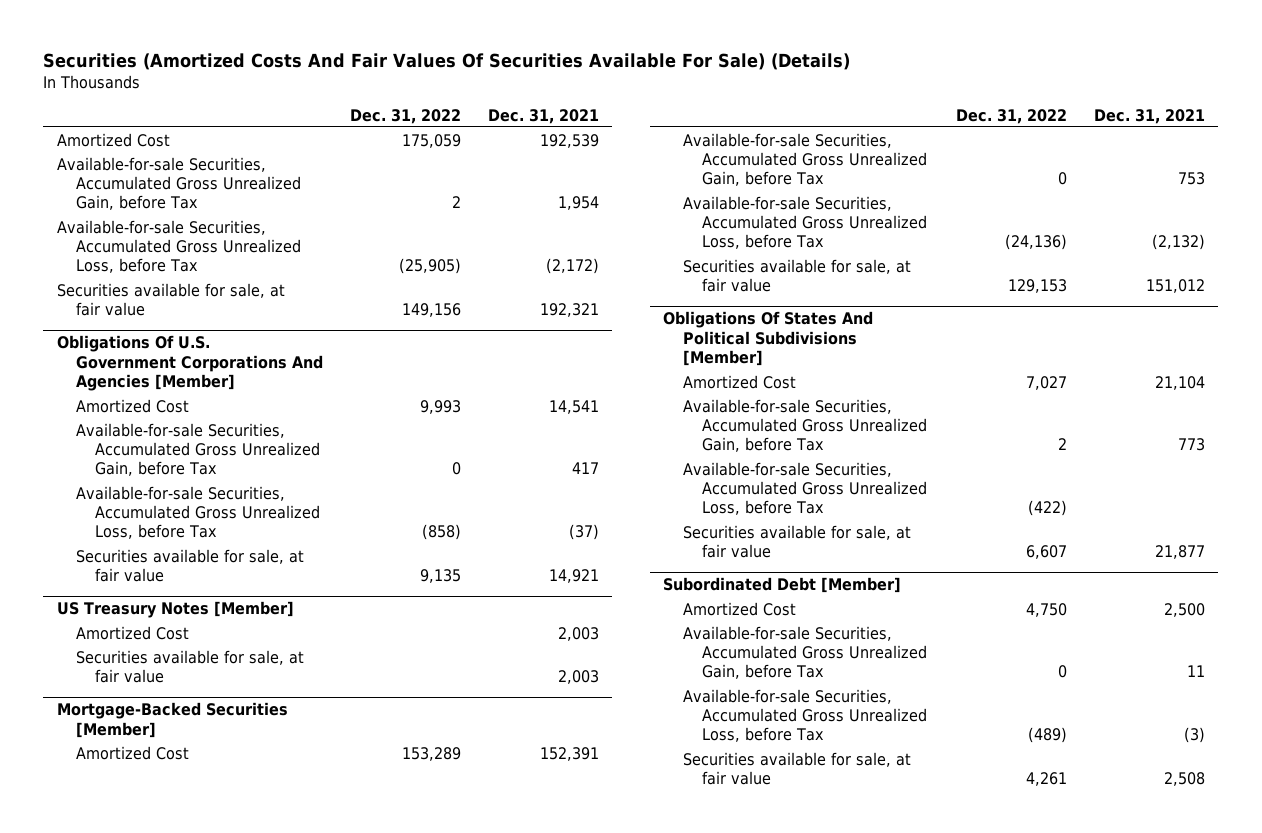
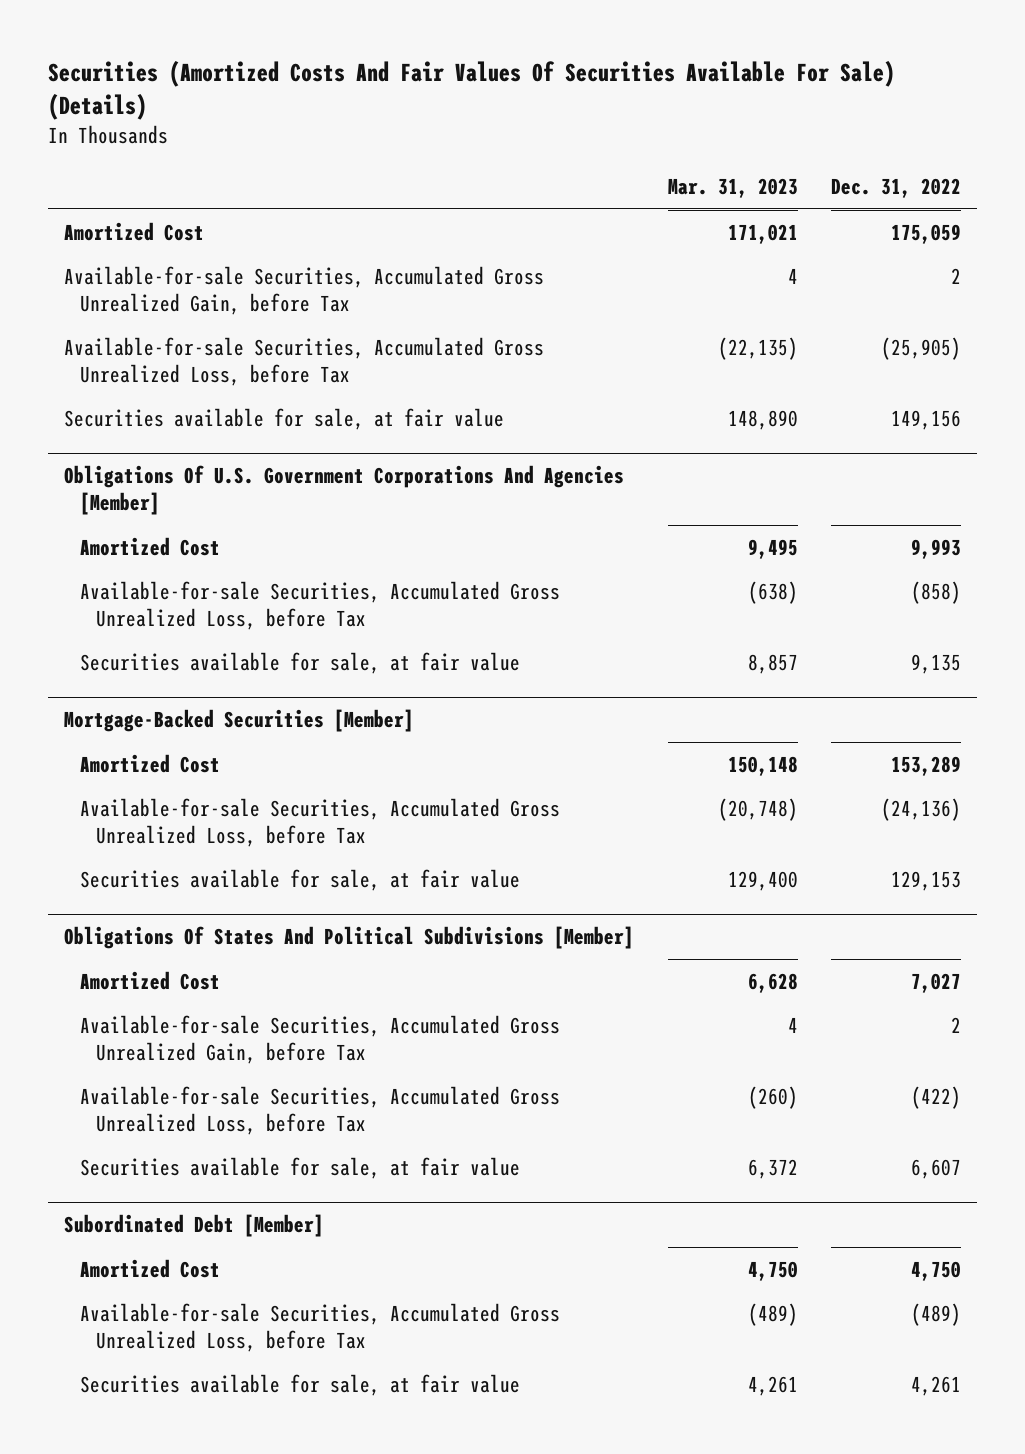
[487,108,599,124] Dec. 31, 2021 -> none
none -> [667,177,798,198] Mar. 31, 2023
[76,422,321,477] Available-for-sale Securities, Accumulated Gross Unrealized Gain, before Tax -> none
[56,601,294,619] US Treasury Notes [Member] -> none
[76,625,190,640] Amortized Cost -> none
[76,649,305,683] Securities available for sale, at fair value -> none
[682,132,927,187] Available-for-sale Securities, Accumulated Gross Unrealized Gain, before Tax -> none
[682,625,927,680] Available-for-sale Securities, Accumulated Gross Unrealized Gain, before Tax -> none

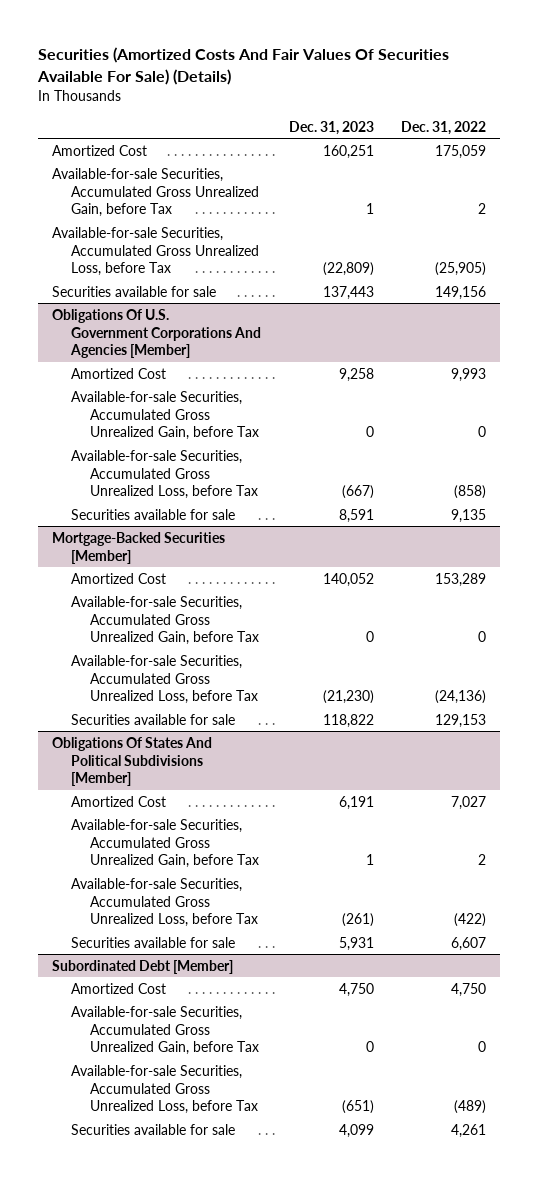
[667,177,798,198] Mar. 31, 2023 -> none
none -> [288,120,374,135] Dec. 31, 2023
[64,407,505,430] Securities available for sale, at fair value -> [51,285,216,297] Securities available for sale
none -> [71,390,260,441] Available-for-sale Securities, Accumulated Gross Unrealized Gain, before Tax
[80,651,521,674] Securities available for sale, at fair value -> [71,508,236,520] Securities available for sale
none -> [71,595,260,646] Available-for-sale Securities, Accumulated Gross Unrealized Gain, before Tax
[80,868,521,891] Securities available for sale, at fair value -> [71,713,236,725] Securities available for sale
[80,1156,521,1179] Securities available for sale, at fair value -> [71,936,236,948] Securities available for sale
none -> [71,1005,260,1056] Available-for-sale Securities, Accumulated Gross Unrealized Gain, before Tax
[80,1373,521,1396] Securities available for sale, at fair value -> [71,1123,236,1135] Securities available for sale

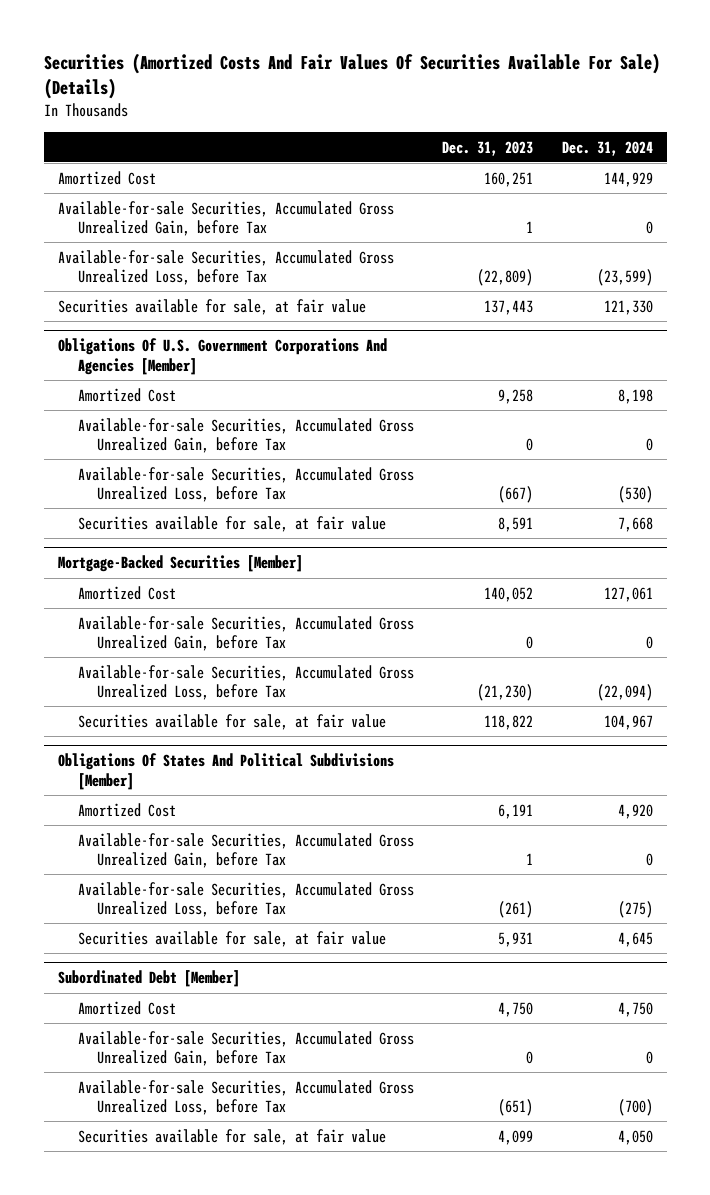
[400,120,486,135] Dec. 31, 2022 -> none
none -> [561,140,653,156] Dec. 31, 2024
[51,285,216,297] Securities available for sale -> [57,298,366,315] Securities available for sale, at fair value
[71,508,236,520] Securities available for sale -> [77,515,386,532] Securities available for sale, at fair value
[71,713,236,725] Securities available for sale -> [77,713,386,730] Securities available for sale, at fair value
[71,936,236,948] Securities available for sale -> [77,930,386,947] Securities available for sale, at fair value
[71,1123,236,1135] Securities available for sale -> [77,1128,386,1145] Securities available for sale, at fair value

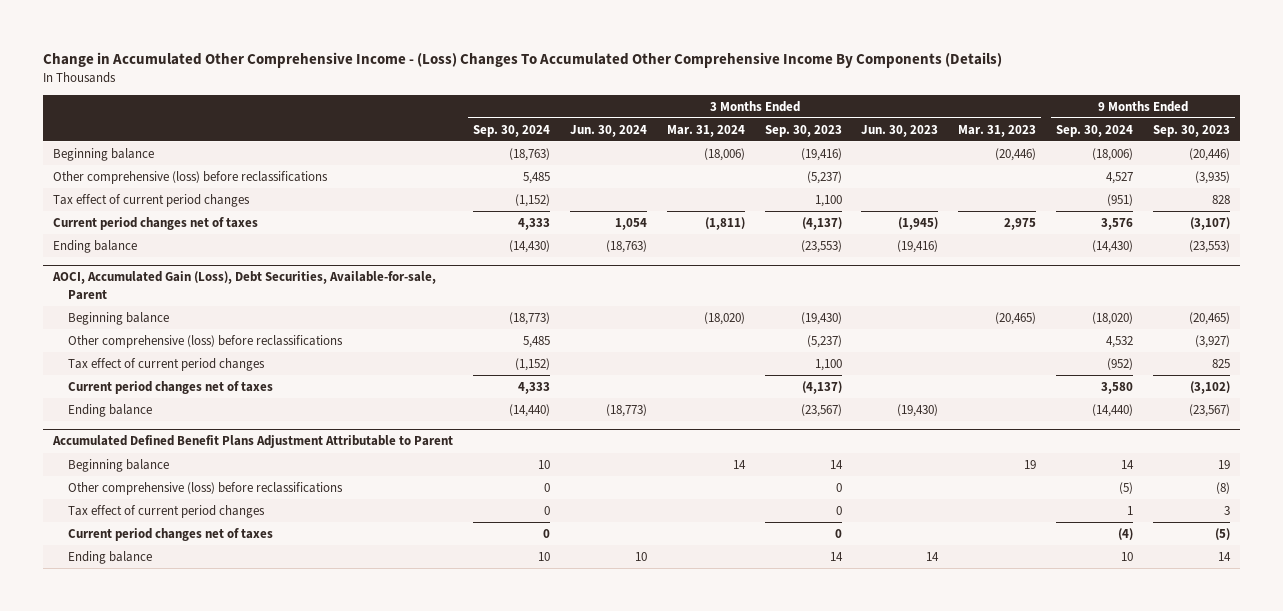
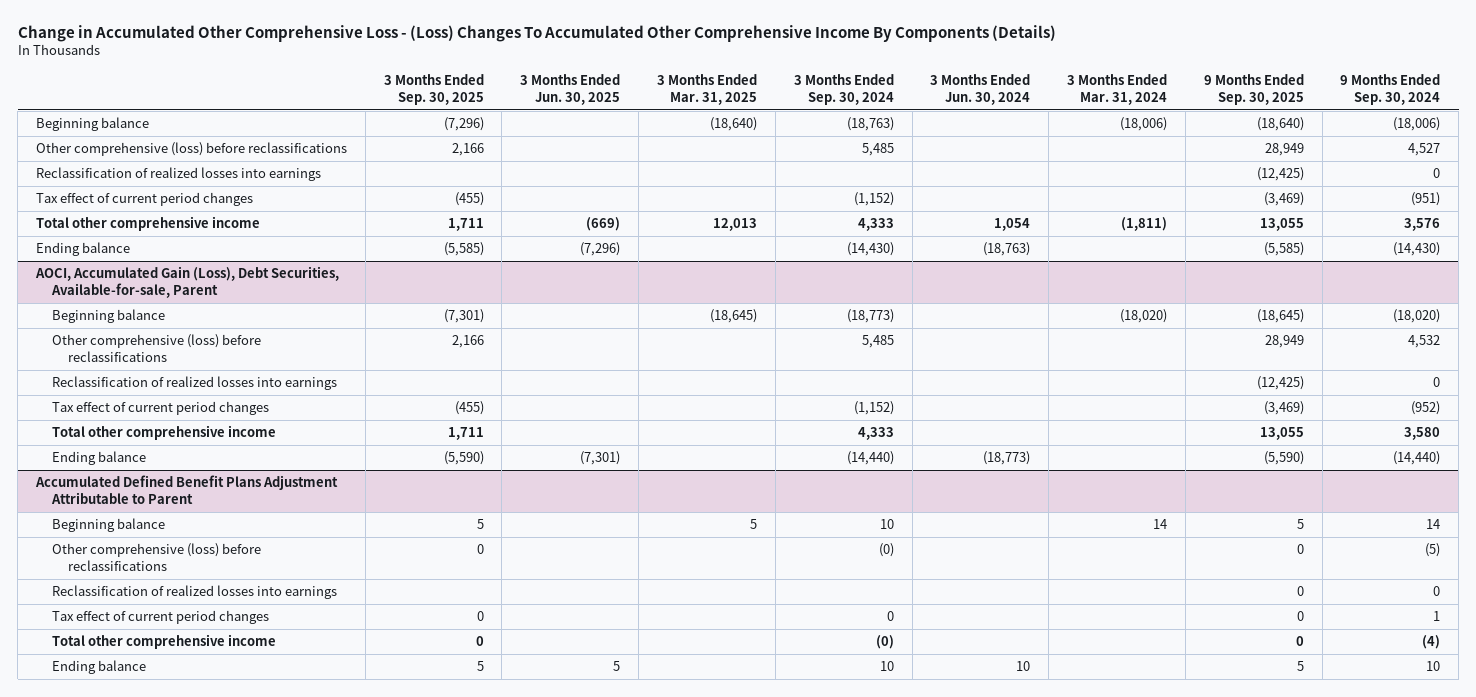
[43,51,1003,68] Change in Accumulated Other Comprehensive Income - (Loss) Changes To Accumulated Other Comprehensive Income By Components (Details) -> [17,24,1056,42] Change in Accumulated Other Comprehensive Loss - (Loss) Changes To Accumulated Other Comprehensive Income By Components (Details)
[764,124,842,137] Sep. 30, 2023 -> none
[861,124,939,137] Jun. 30, 2023 -> none
[958,124,1037,137] Mar. 31, 2023 -> none
[1152,124,1230,137] Sep. 30, 2023 -> none
none -> [383,74,484,105] 3 Months Ended Sep. 30, 2025
none -> [520,74,621,105] 3 Months Ended Jun. 30, 2025
none -> [656,74,757,105] 3 Months Ended Mar. 31, 2025
none -> [1203,74,1304,105] 9 Months Ended Sep. 30, 2025
none -> [35,167,321,182] Reclassification of realized losses into earnings
[53,216,259,230] Current period changes net of taxes -> [35,216,260,232] Total other comprehensive income
none -> [52,376,338,391] Reclassification of realized losses into earnings
[68,380,274,394] Current period changes net of taxes -> [52,425,277,441] Total other comprehensive income
[544,482,551,492] 0 -> [878,543,894,558] (0)
none -> [52,585,338,600] Reclassification of realized losses into earnings
[68,527,274,541] Current period changes net of taxes -> none
none -> [52,634,277,650] Total other comprehensive income

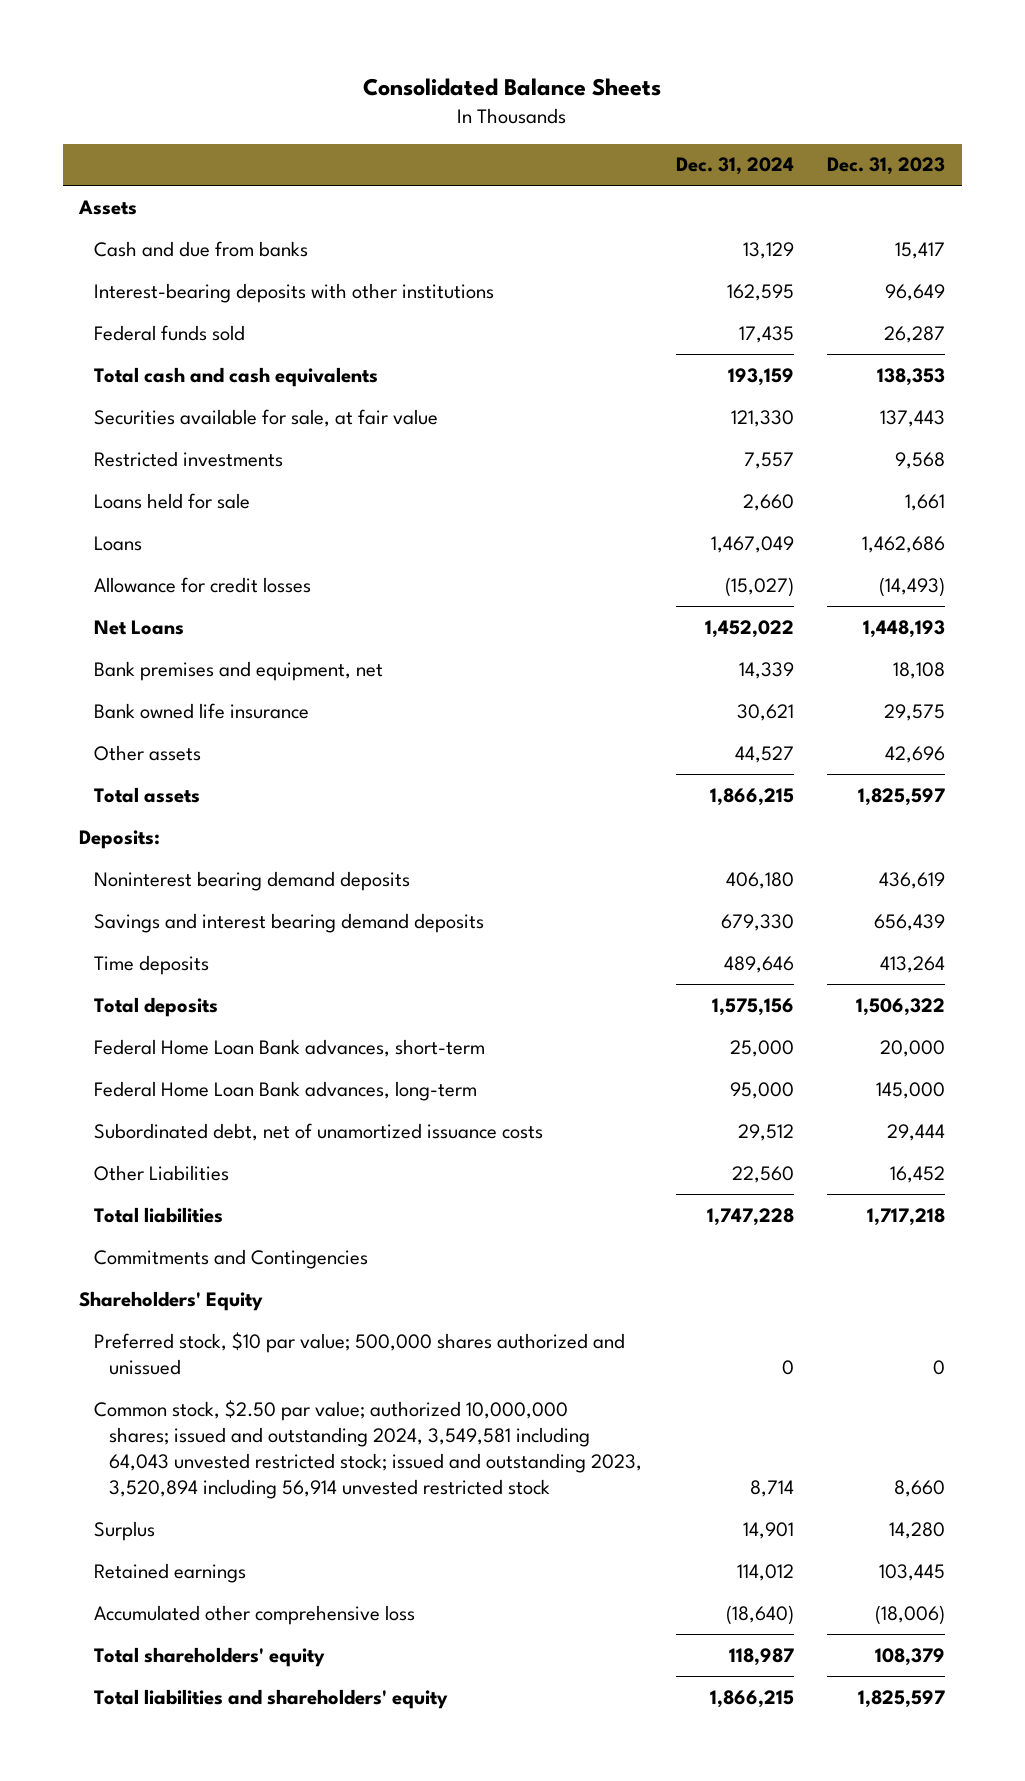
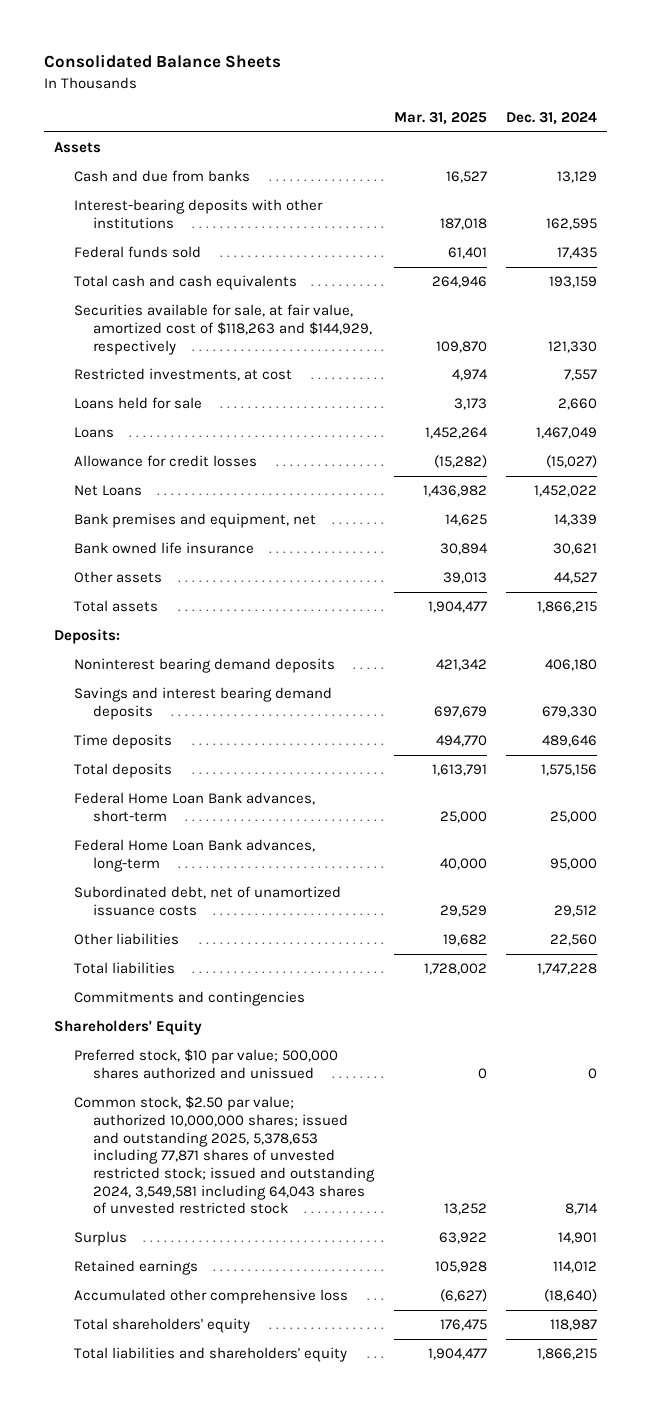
[827,157,946,176] Dec. 31, 2023 -> none
none -> [393,111,487,125] Mar. 31, 2025
[94,408,439,427] Securities available for sale, at fair value -> [73,304,373,355] Securities available for sale, at fair value, amortized cost of $118,263 and $144,929, respectively
[94,450,284,467] Restricted investments -> [73,368,292,382] Restricted investments, at cost
[94,1164,230,1181] Other Liabilities -> [73,933,179,946] Other liabilities
[94,1248,369,1269] Commitments and Contingencies -> [73,991,305,1007] Commitments and contingencies
[94,1399,643,1500] Common stock, $2.50 par value; authorized 10,000,000 shares; issued and outstanding 2024, 3,549,581 including 64,043 unvested restricted stock; issued and outstanding 2023, 3,520,894 including 56,914 unvested restricted stock -> [73,1096,376,1215] Common stock, $2.50 par value; authorized 10,000,000 shares; issued and outstanding 2025, 5,378,653 including 77,871 shares of unvested restricted stock; issued and outstanding 2024, 3,549,581 including 64,043 shares of unvested restricted stock

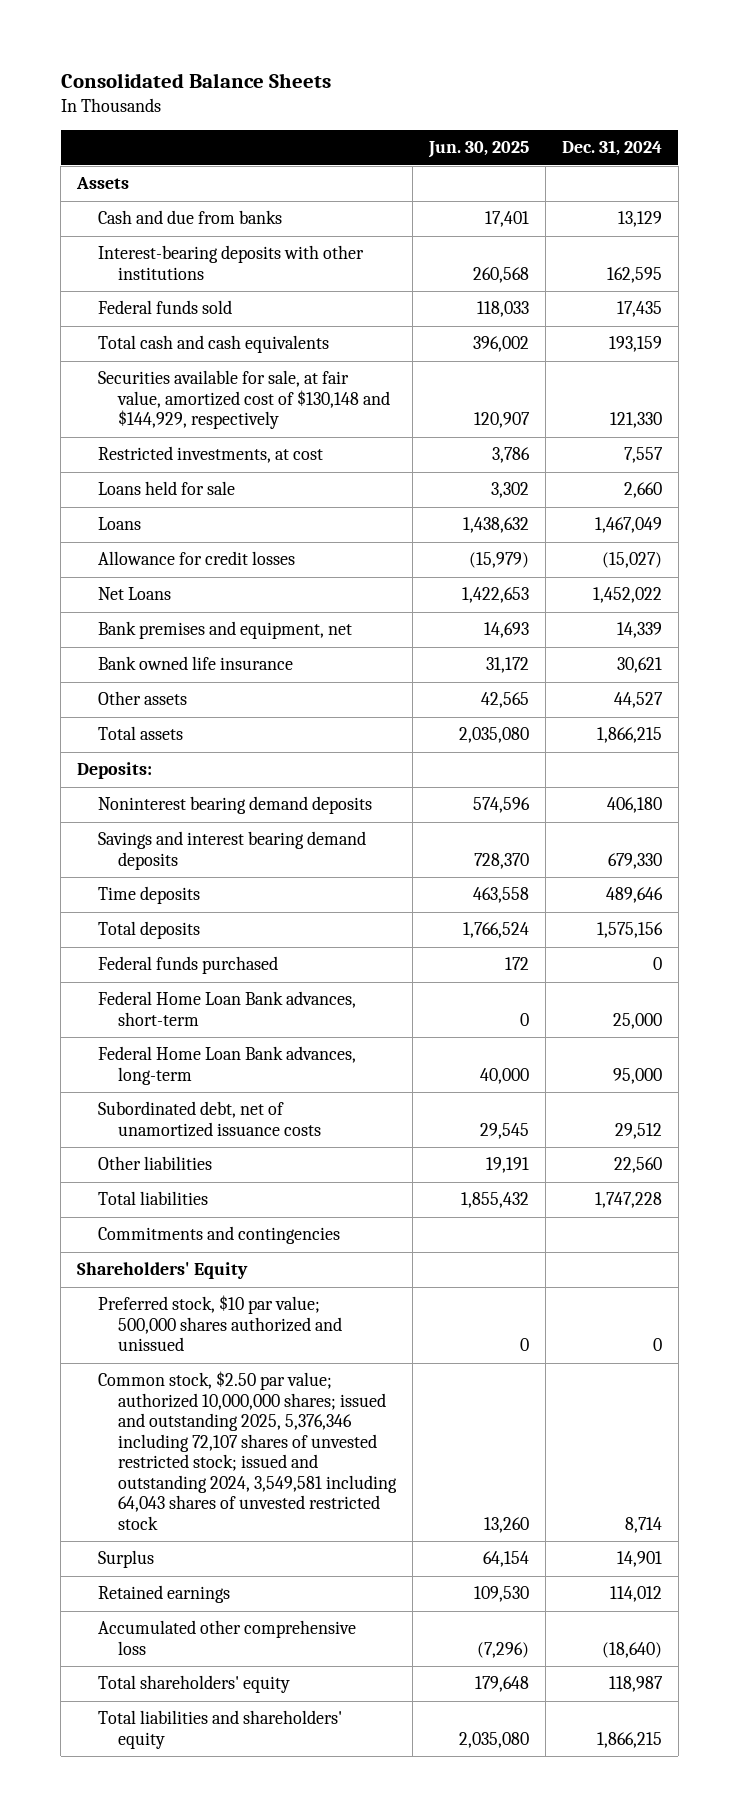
[393,111,487,125] Mar. 31, 2025 -> none
none -> [428,141,530,159] Jun. 30, 2025
[73,304,373,355] Securities available for sale, at fair value, amortized cost of $118,263 and $144,929, respectively -> [97,370,391,430] Securities available for sale, at fair value, amortized cost of $130,148 and $144,929, respectively
none -> [97,956,278,975] Federal funds purchased
[73,1096,376,1215] Common stock, $2.50 par value; authorized 10,000,000 shares; issued and outstanding 2025, 5,378,653 including 77,871 shares of unvested restricted stock; issued and outstanding 2024, 3,549,581 including 64,043 shares of unvested restricted stock -> [97,1371,398,1530] Common stock, $2.50 par value; authorized 10,000,000 shares; issued and outstanding 2025, 5,376,346 including 72,107 shares of unvested restricted stock; issued and outstanding 2024, 3,549,581 including 64,043 shares of unvested restricted stock

